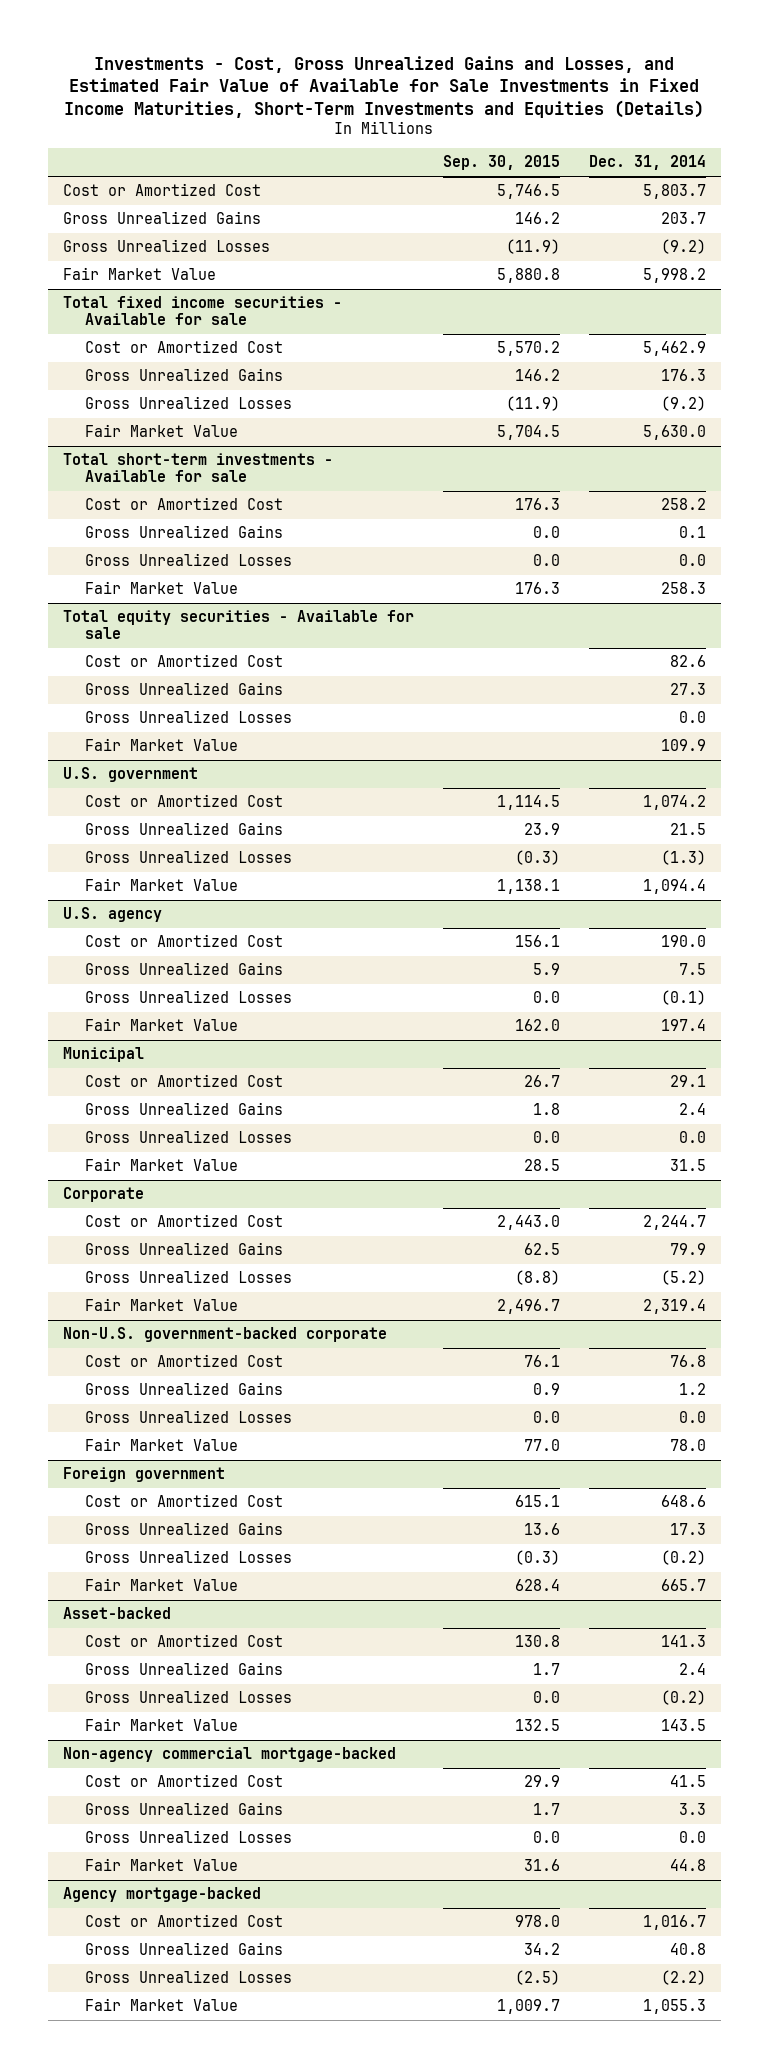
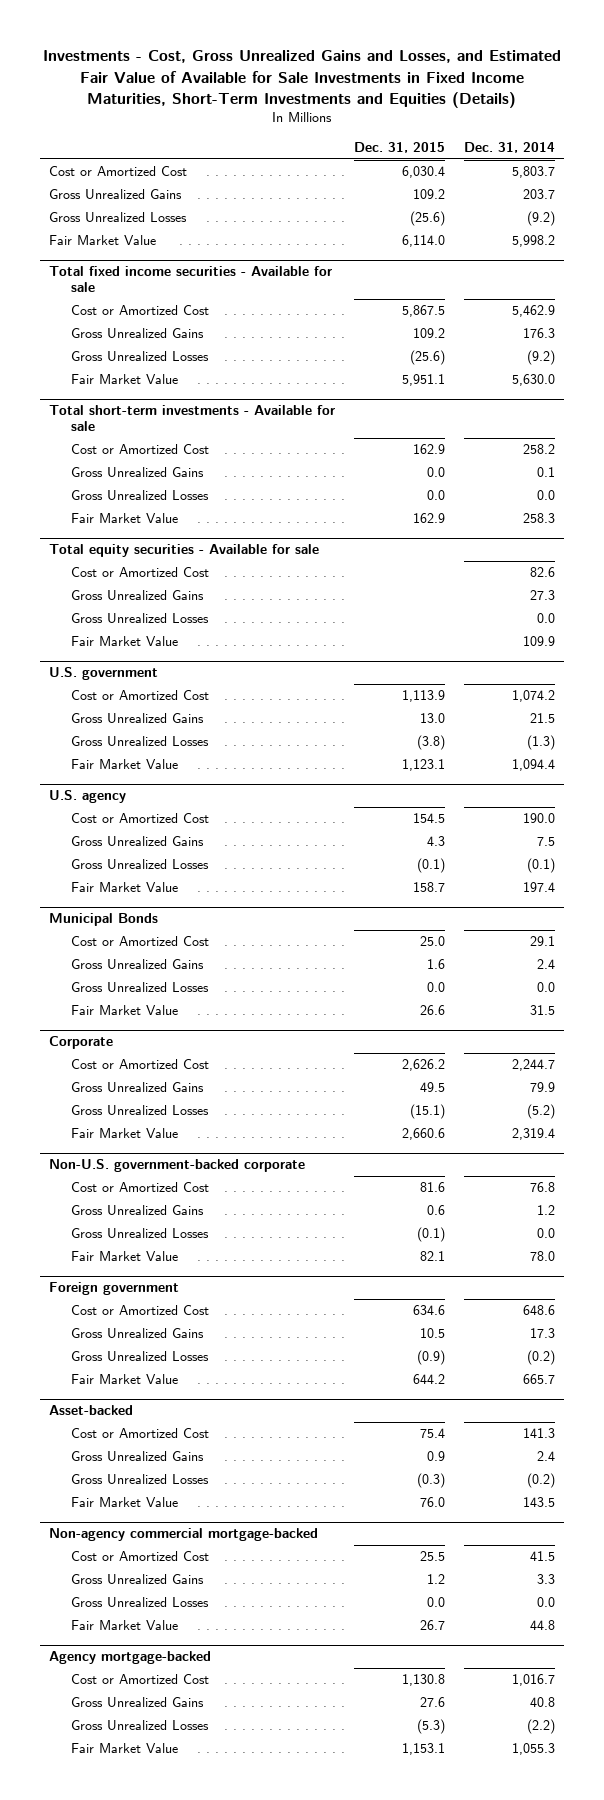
[442,155,560,171] Sep. 30, 2015 -> none
none -> [354,142,446,154] Dec. 31, 2015
[62,1047,144,1063] Municipal -> [49,913,159,927] Municipal Bonds

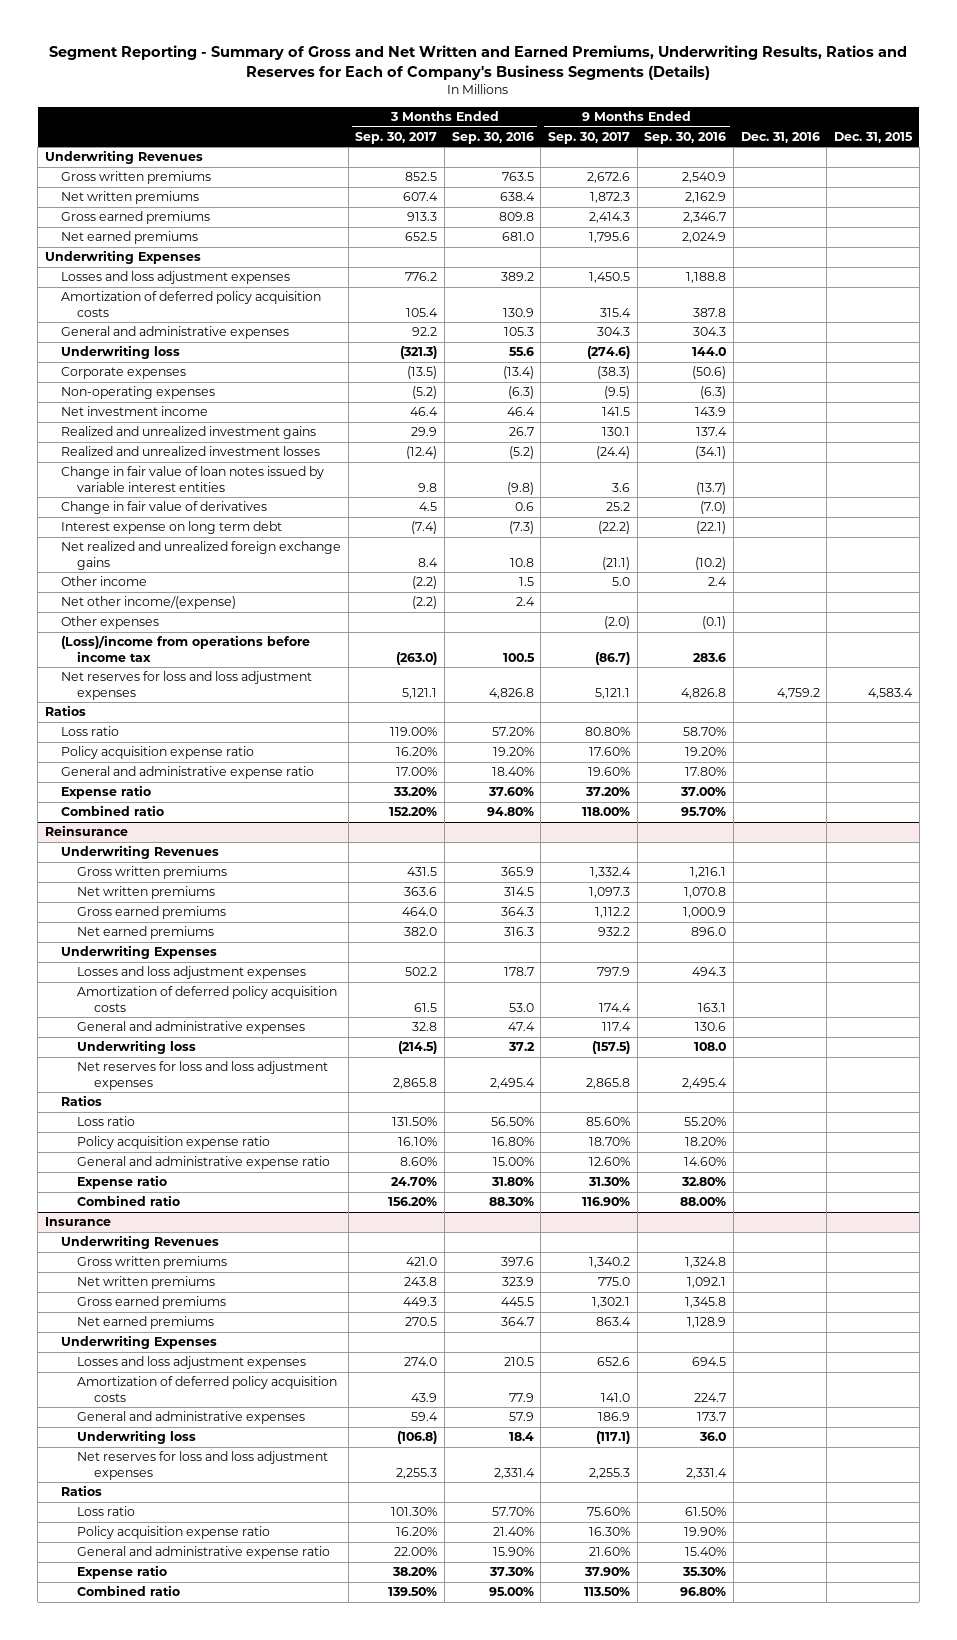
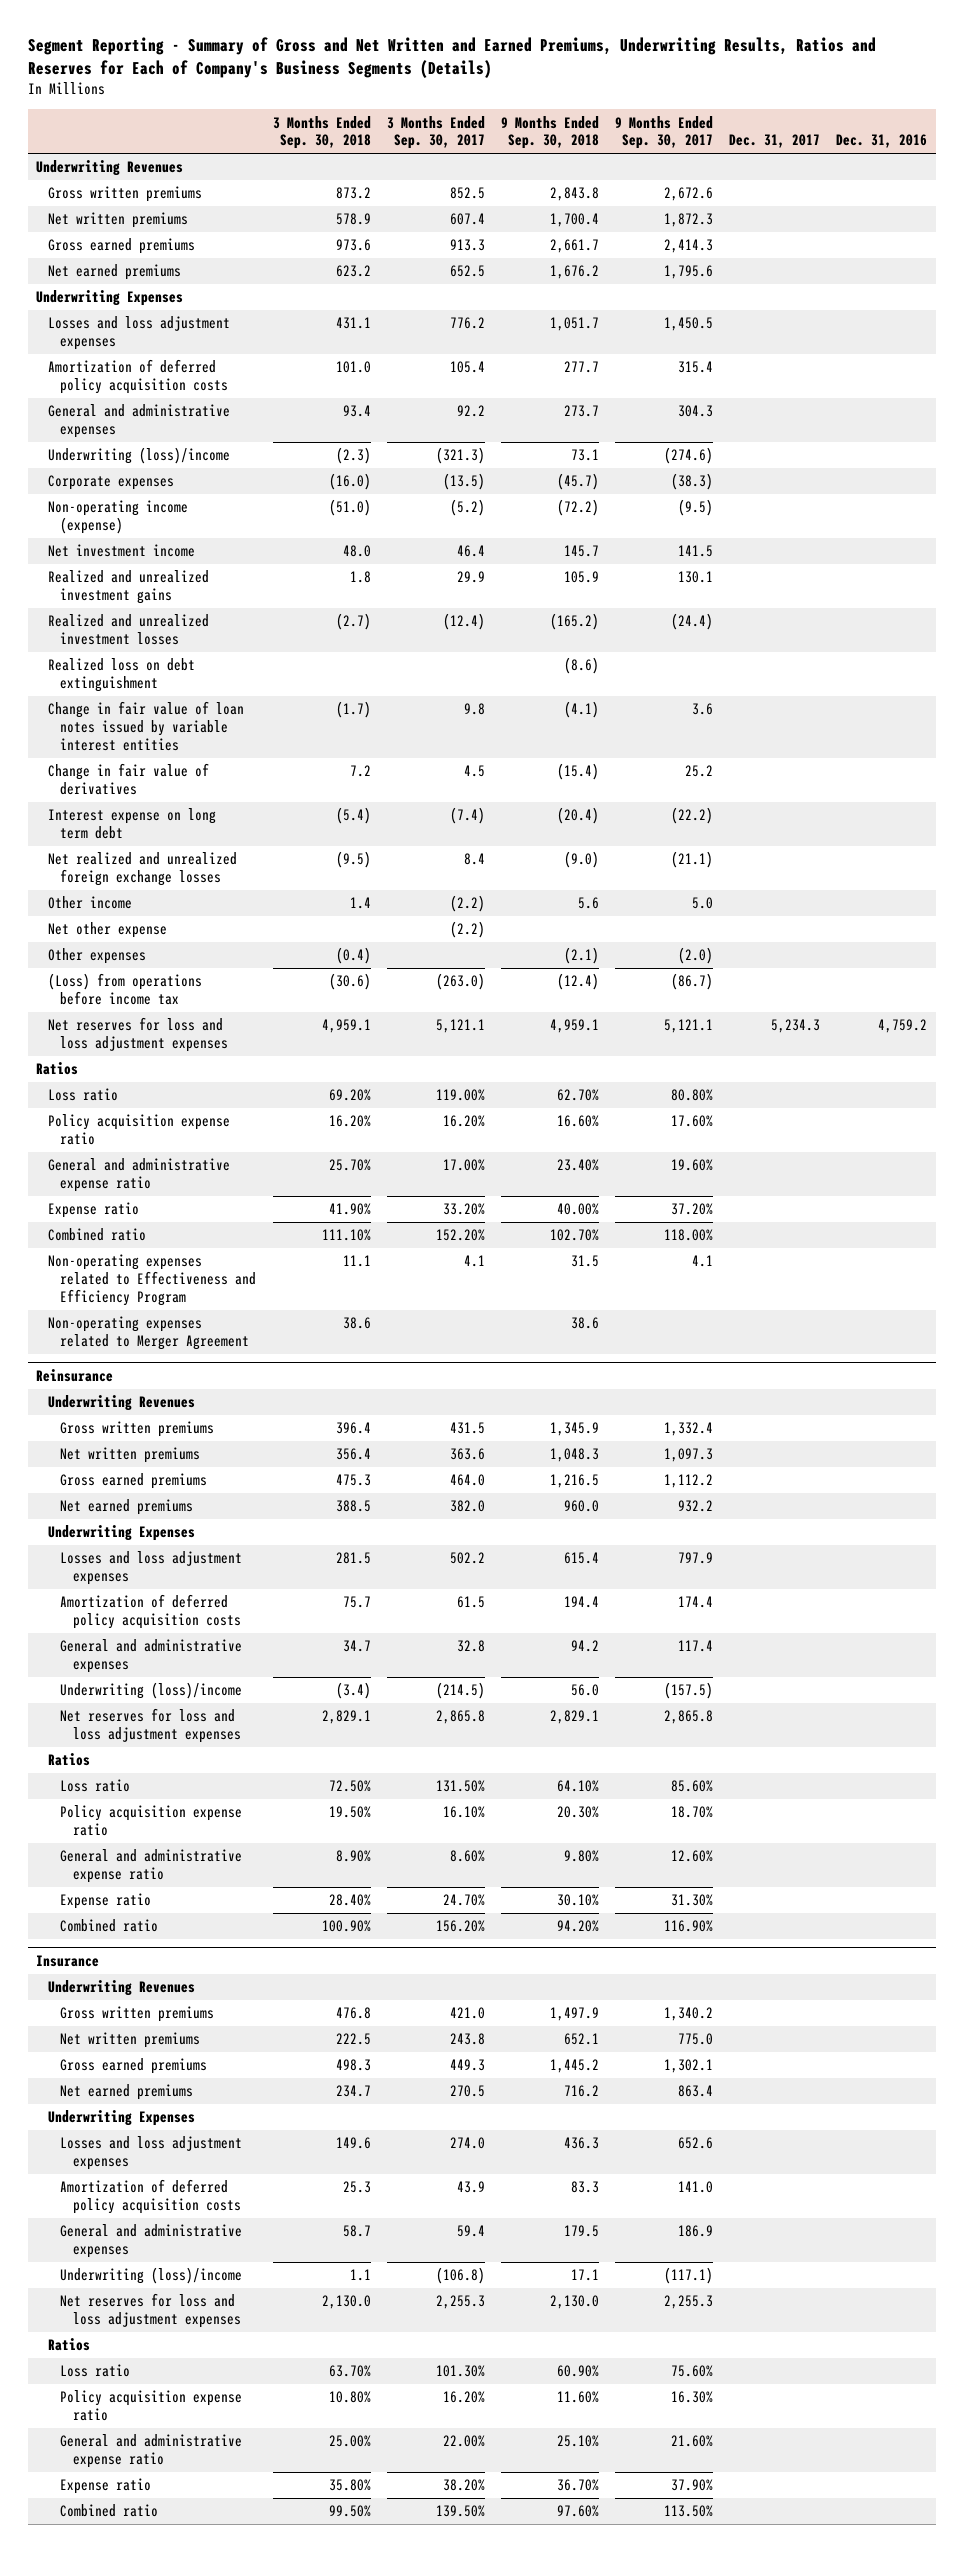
[451,132,534,145] Sep. 30, 2016 -> none
[644,132,727,145] Sep. 30, 2016 -> none
[834,132,914,144] Dec. 31, 2015 -> none
none -> [272,115,371,150] 3 Months Ended Sep. 30, 2018
none -> [500,115,599,150] 9 Months Ended Sep. 30, 2018
none -> [729,134,821,149] Dec. 31, 2017
[61,345,181,360] Underwriting loss -> [48,447,231,465] Underwriting (loss)/income
[61,386,216,400] Non-operating expenses -> [48,500,189,535] Non-operating income (expense)
none -> [48,658,196,693] Realized loss on debt extinguishment
[61,541,342,570] Net realized and unrealized foreign exchange gains -> [48,852,238,887] Net realized and unrealized foreign exchange losses
[61,596,237,610] Net other income/(expense) -> [48,922,168,939] Net other expense
[61,635,311,662] (Loss)/income from operations before income tax -> [48,973,203,1006] (Loss) from operations before income tax
none -> [48,1254,257,1306] Non-operating expenses related to Effectiveness and Efficiency Program
none -> [48,1316,250,1351] Non-operating expenses related to Merger Agreement
[77,1040,197,1055] Underwriting loss -> [60,1682,243,1700] Underwriting (loss)/income
[77,1430,197,1445] Underwriting loss -> [60,2267,243,2285] Underwriting (loss)/income

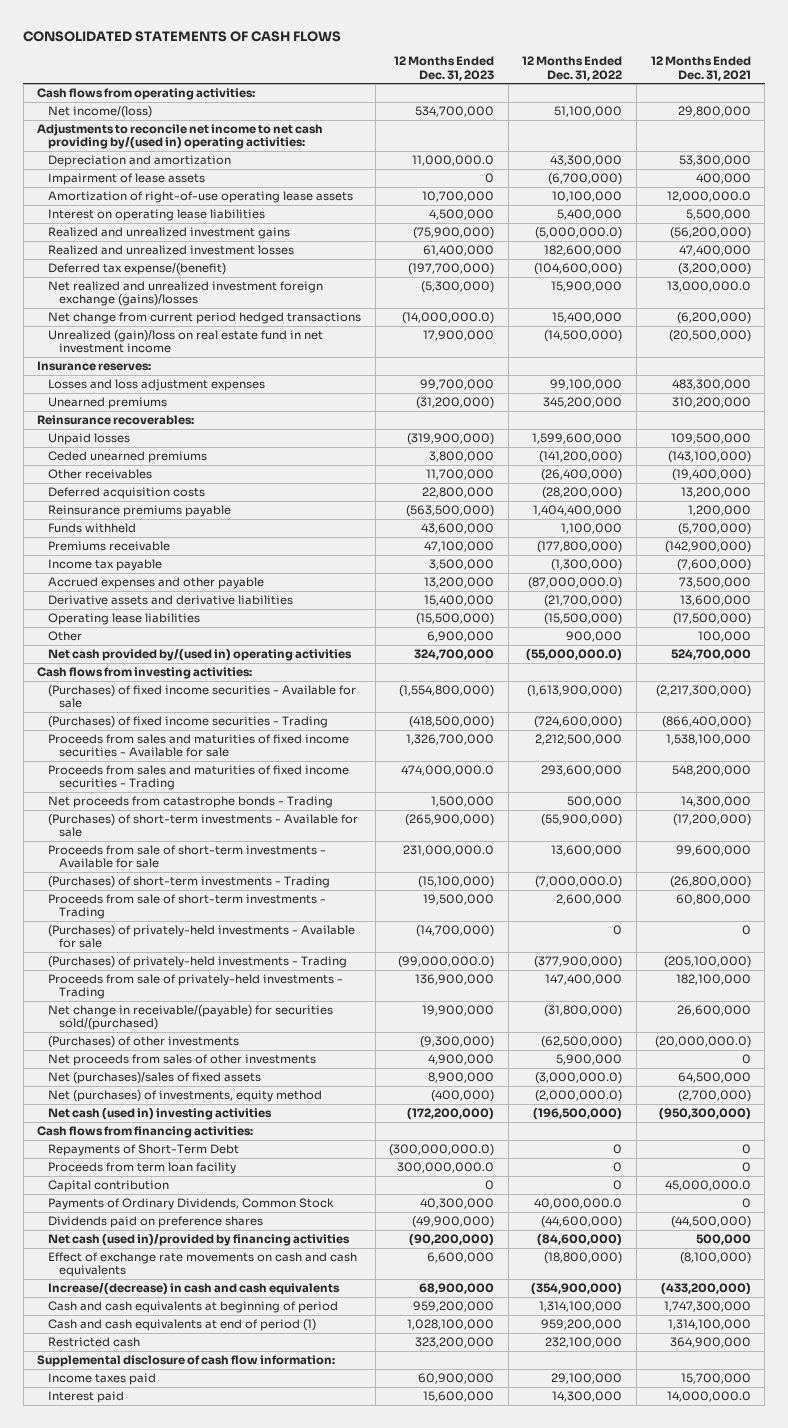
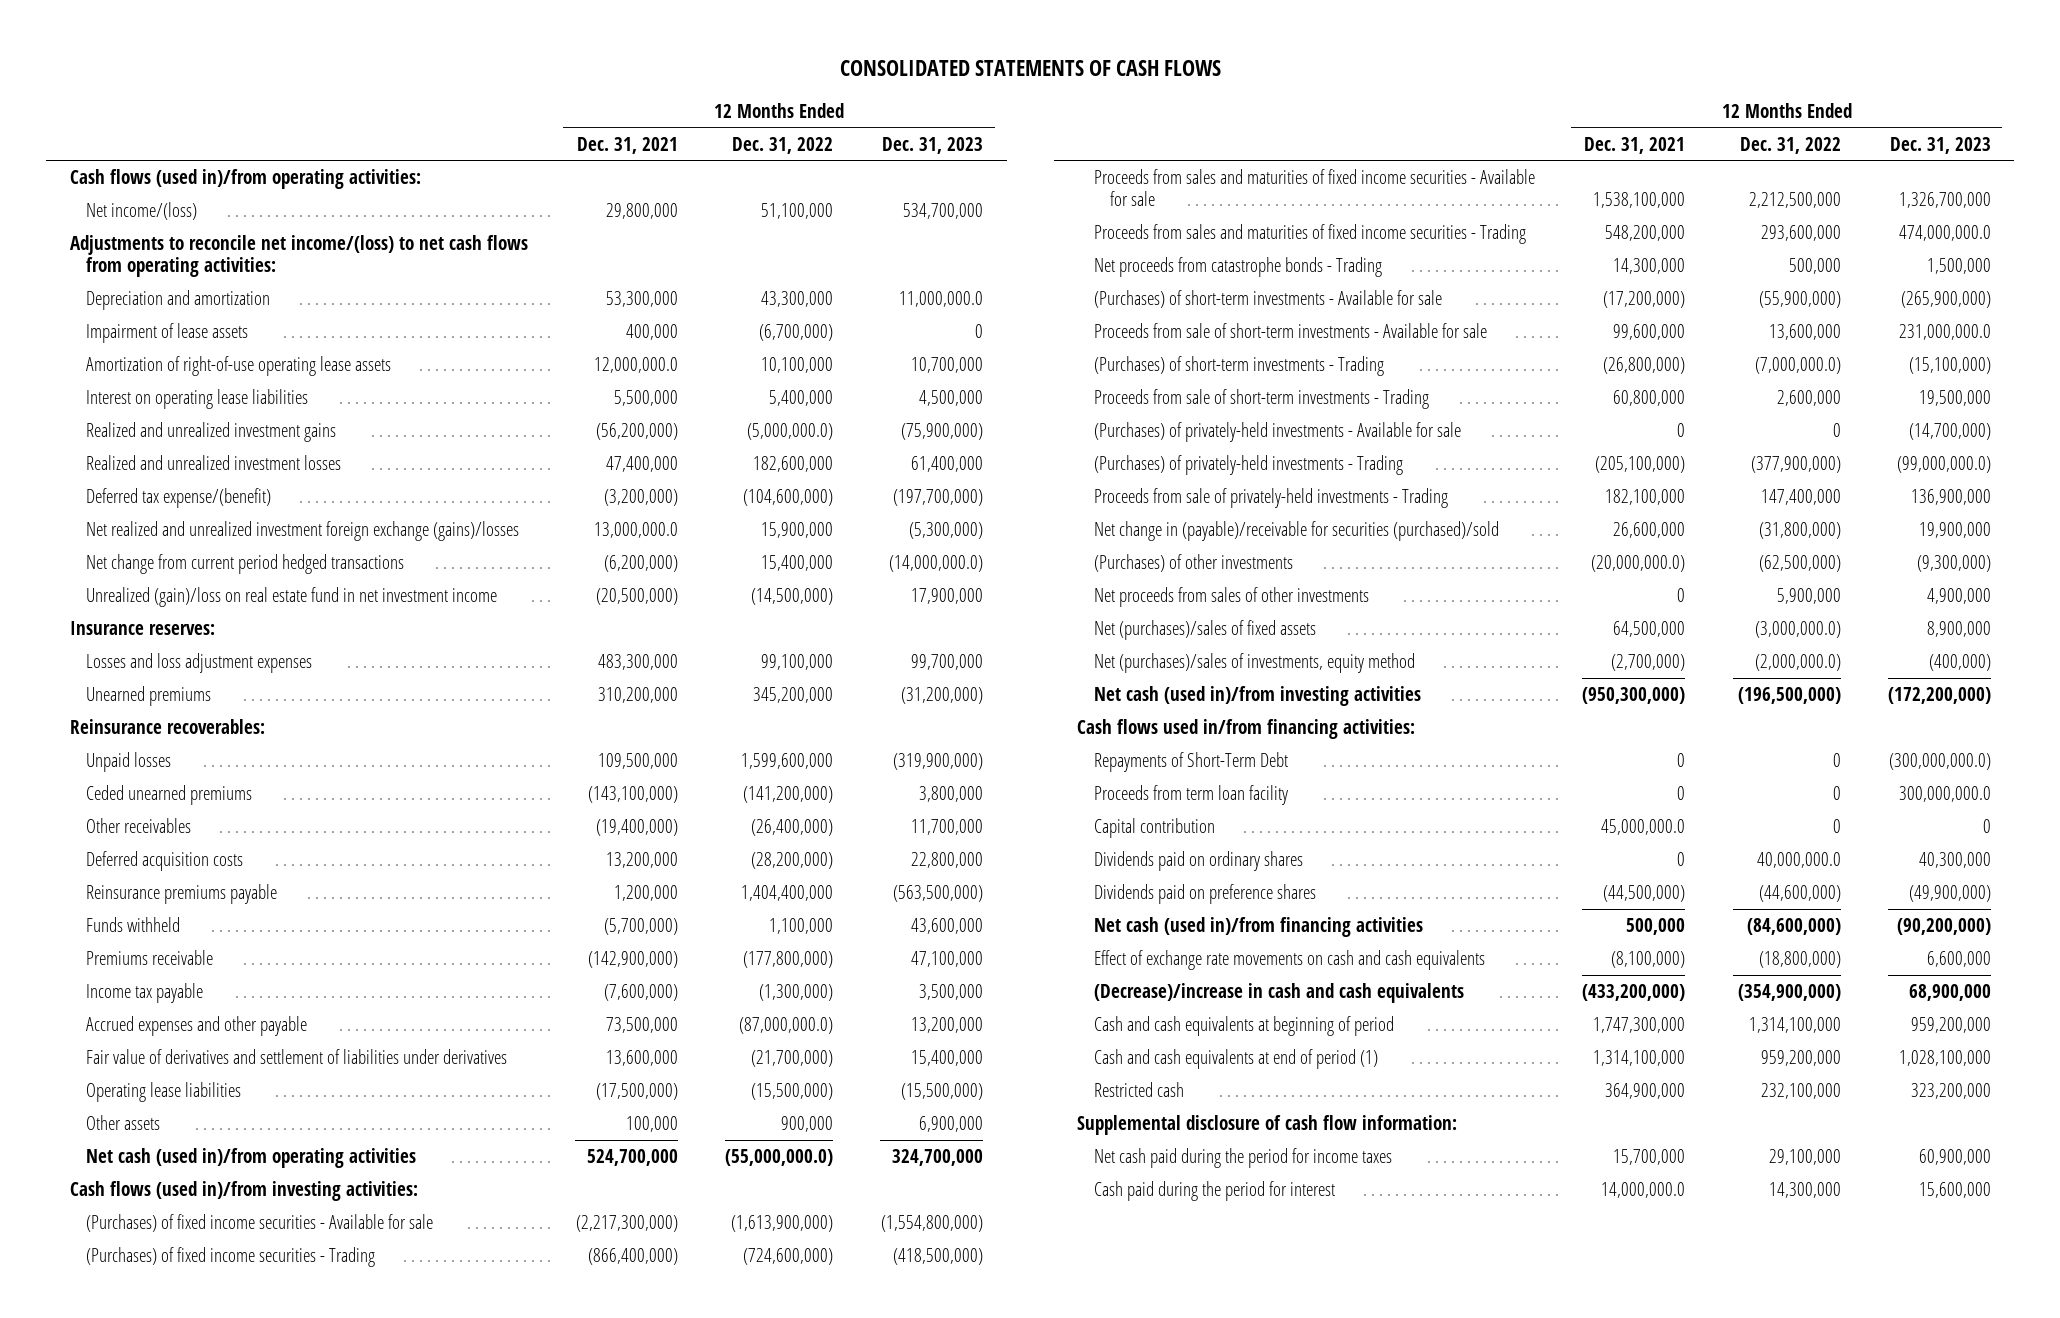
[37,87,256,100] Cash flows from operating activities: -> [69,169,421,190] Cash flows (used in)/from operating activities:
[37,123,324,150] Adjustments to reconcile net income to net cash providing by/(used in) operating activities: -> [69,235,528,278] Adjustments to reconcile net income/(loss) to net cash flows from operating activities:
[48,594,294,605] Derivative assets and derivative liabilities -> [86,1049,508,1065] Fair value of derivatives and settlement of liabilities under derivatives
[48,630,83,641] Other -> [86,1115,161,1131] Other assets
[48,648,353,661] Net cash provided by/(used in) operating activities -> [86,1148,417,1169] Net cash (used in)/from operating activities
[37,666,253,679] Cash flows from investing activities: -> [69,1181,418,1202] Cash flows (used in)/from investing activities:
[48,1004,334,1031] Net change in receivable/(payable) for securities sold/(purchased) -> [1093,521,1499,542] Net change in (payable)/receivable for securities (purchased)/sold
[48,1089,323,1102] Net (purchases) of investments, equity method -> [1093,653,1415,674] Net (purchases)/sales of investments, equity method
[48,1107,273,1120] Net cash (used in) investing activities -> [1093,686,1421,707] Net cash (used in)/from investing activities
[37,1125,254,1138] Cash flows from financing activities: -> [1077,719,1416,740] Cash flows used in/from financing activities:
[48,1197,335,1210] Payments of Ordinary Dividends, Common Stock -> [1093,851,1303,872] Dividends paid on ordinary shares
[48,1233,351,1246] Net cash (used in)/provided by financing activities -> [1093,917,1423,938] Net cash (used in)/from financing activities
[48,1282,341,1295] Increase/(decrease) in cash and cash equivalents -> [1093,983,1464,1004] (Decrease)/increase in cash and cash equivalents
[48,1372,157,1385] Income taxes paid -> [1093,1148,1392,1169] Net cash paid during the period for income taxes
[48,1390,125,1403] Interest paid -> [1093,1181,1335,1202] Cash paid during the period for interest

